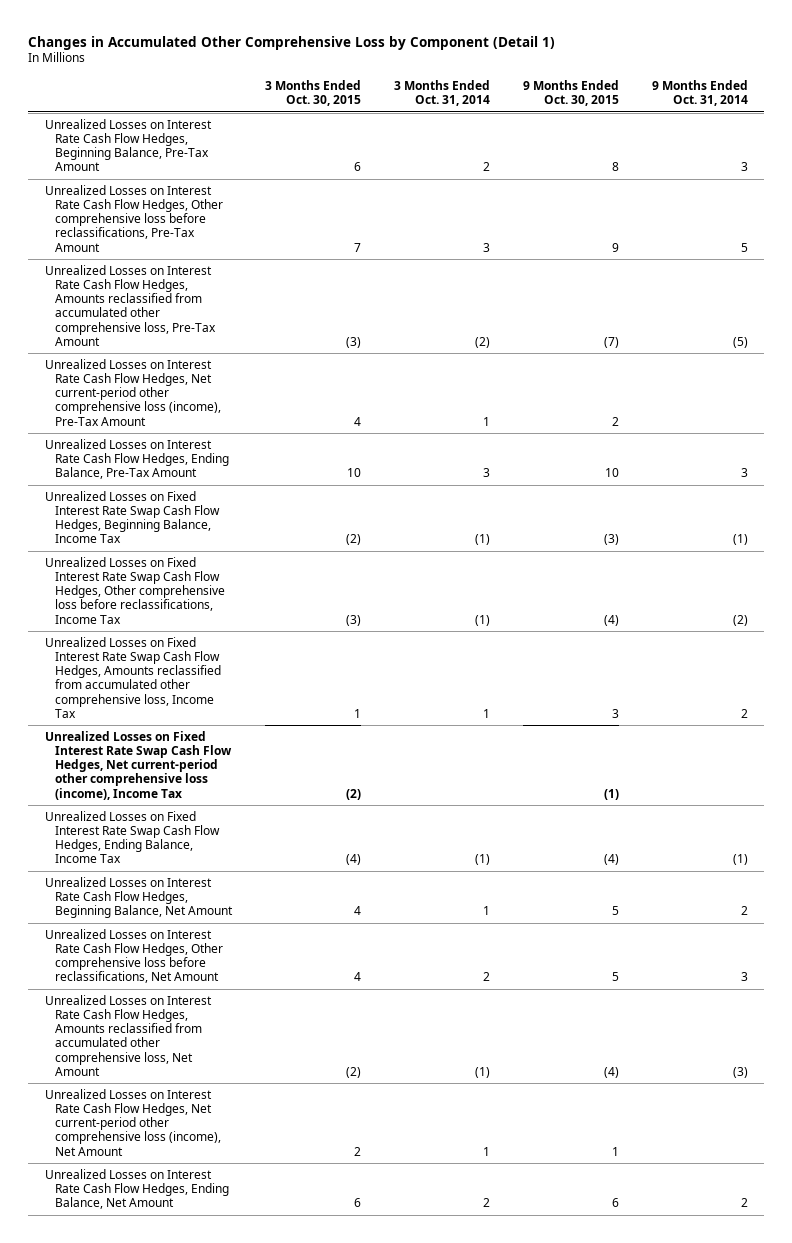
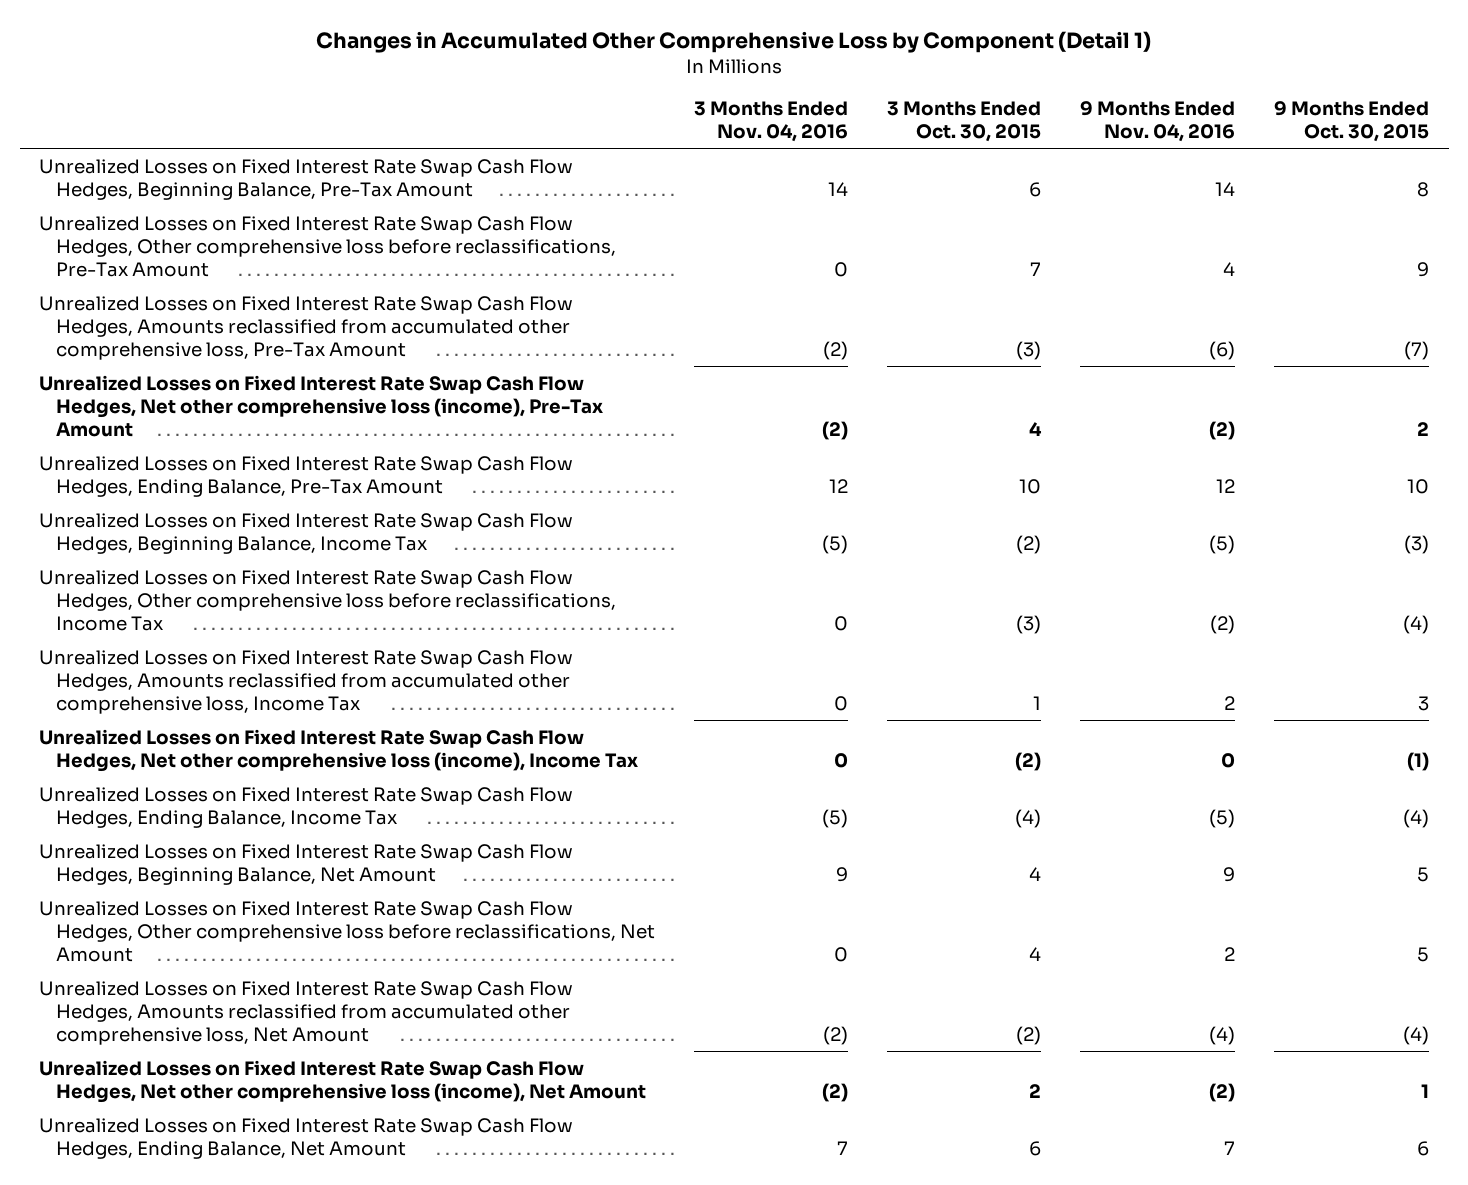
[393,80,490,107] 3 Months Ended Oct. 31, 2014 -> none
[651,80,748,107] 9 Months Ended Oct. 31, 2014 -> none
none -> [694,100,849,142] 3 Months Ended Nov. 04, 2016
none -> [1080,100,1236,142] 9 Months Ended Nov. 04, 2016
[44,118,212,172] Unrealized Losses on Interest Rate Cash Flow Hedges, Beginning Balance, Pre-Tax Amount -> [39,158,574,200] Unrealized Losses on Fixed Interest Rate Swap Cash Flow Hedges, Beginning Balance, Pre-Tax Amount
[44,184,224,252] Unrealized Losses on Interest Rate Cash Flow Hedges, Other comprehensive loss before reclassifications, Pre-Tax Amount -> [39,215,617,277] Unrealized Losses on Fixed Interest Rate Swap Cash Flow Hedges, Other comprehensive loss before reclassifications, Pre-Tax Amount
[44,264,217,346] Unrealized Losses on Interest Rate Cash Flow Hedges, Amounts reclassified from accumulated other comprehensive loss, Pre-Tax Amount -> [39,295,574,360] Unrealized Losses on Fixed Interest Rate Swap Cash Flow Hedges, Amounts reclassified from accumulated other comprehensive loss, Pre-Tax Amount
[44,358,222,426] Unrealized Losses on Interest Rate Cash Flow Hedges, Net current-period other comprehensive loss (income), Pre-Tax Amount -> [39,374,604,437] Unrealized Losses on Fixed Interest Rate Swap Cash Flow Hedges, Net other comprehensive loss (income), Pre-Tax Amount
[44,438,230,480] Unrealized Losses on Interest Rate Cash Flow Hedges, Ending Balance, Pre-Tax Amount -> [39,455,574,497] Unrealized Losses on Fixed Interest Rate Swap Cash Flow Hedges, Ending Balance, Pre-Tax Amount
[44,730,233,800] Unrealized Losses on Fixed Interest Rate Swap Cash Flow Hedges, Net current-period other comprehensive loss (income), Income Tax -> [39,728,639,772] Unrealized Losses on Fixed Interest Rate Swap Cash Flow Hedges, Net other comprehensive loss (income), Income Tax
[44,876,234,919] Unrealized Losses on Interest Rate Cash Flow Hedges, Beginning Balance, Net Amount -> [39,843,574,885] Unrealized Losses on Fixed Interest Rate Swap Cash Flow Hedges, Beginning Balance, Net Amount
[44,928,224,984] Unrealized Losses on Interest Rate Cash Flow Hedges, Other comprehensive loss before reclassifications, Net Amount -> [39,900,656,962] Unrealized Losses on Fixed Interest Rate Swap Cash Flow Hedges, Other comprehensive loss before reclassifications, Net Amount
[44,994,212,1076] Unrealized Losses on Interest Rate Cash Flow Hedges, Amounts reclassified from accumulated other comprehensive loss, Net Amount -> [39,980,574,1045] Unrealized Losses on Fixed Interest Rate Swap Cash Flow Hedges, Amounts reclassified from accumulated other comprehensive loss, Net Amount
[44,1088,222,1156] Unrealized Losses on Interest Rate Cash Flow Hedges, Net current-period other comprehensive loss (income), Net Amount -> [39,1059,647,1103] Unrealized Losses on Fixed Interest Rate Swap Cash Flow Hedges, Net other comprehensive loss (income), Net Amount
[44,1168,230,1210] Unrealized Losses on Interest Rate Cash Flow Hedges, Ending Balance, Net Amount -> [39,1117,574,1159] Unrealized Losses on Fixed Interest Rate Swap Cash Flow Hedges, Ending Balance, Net Amount

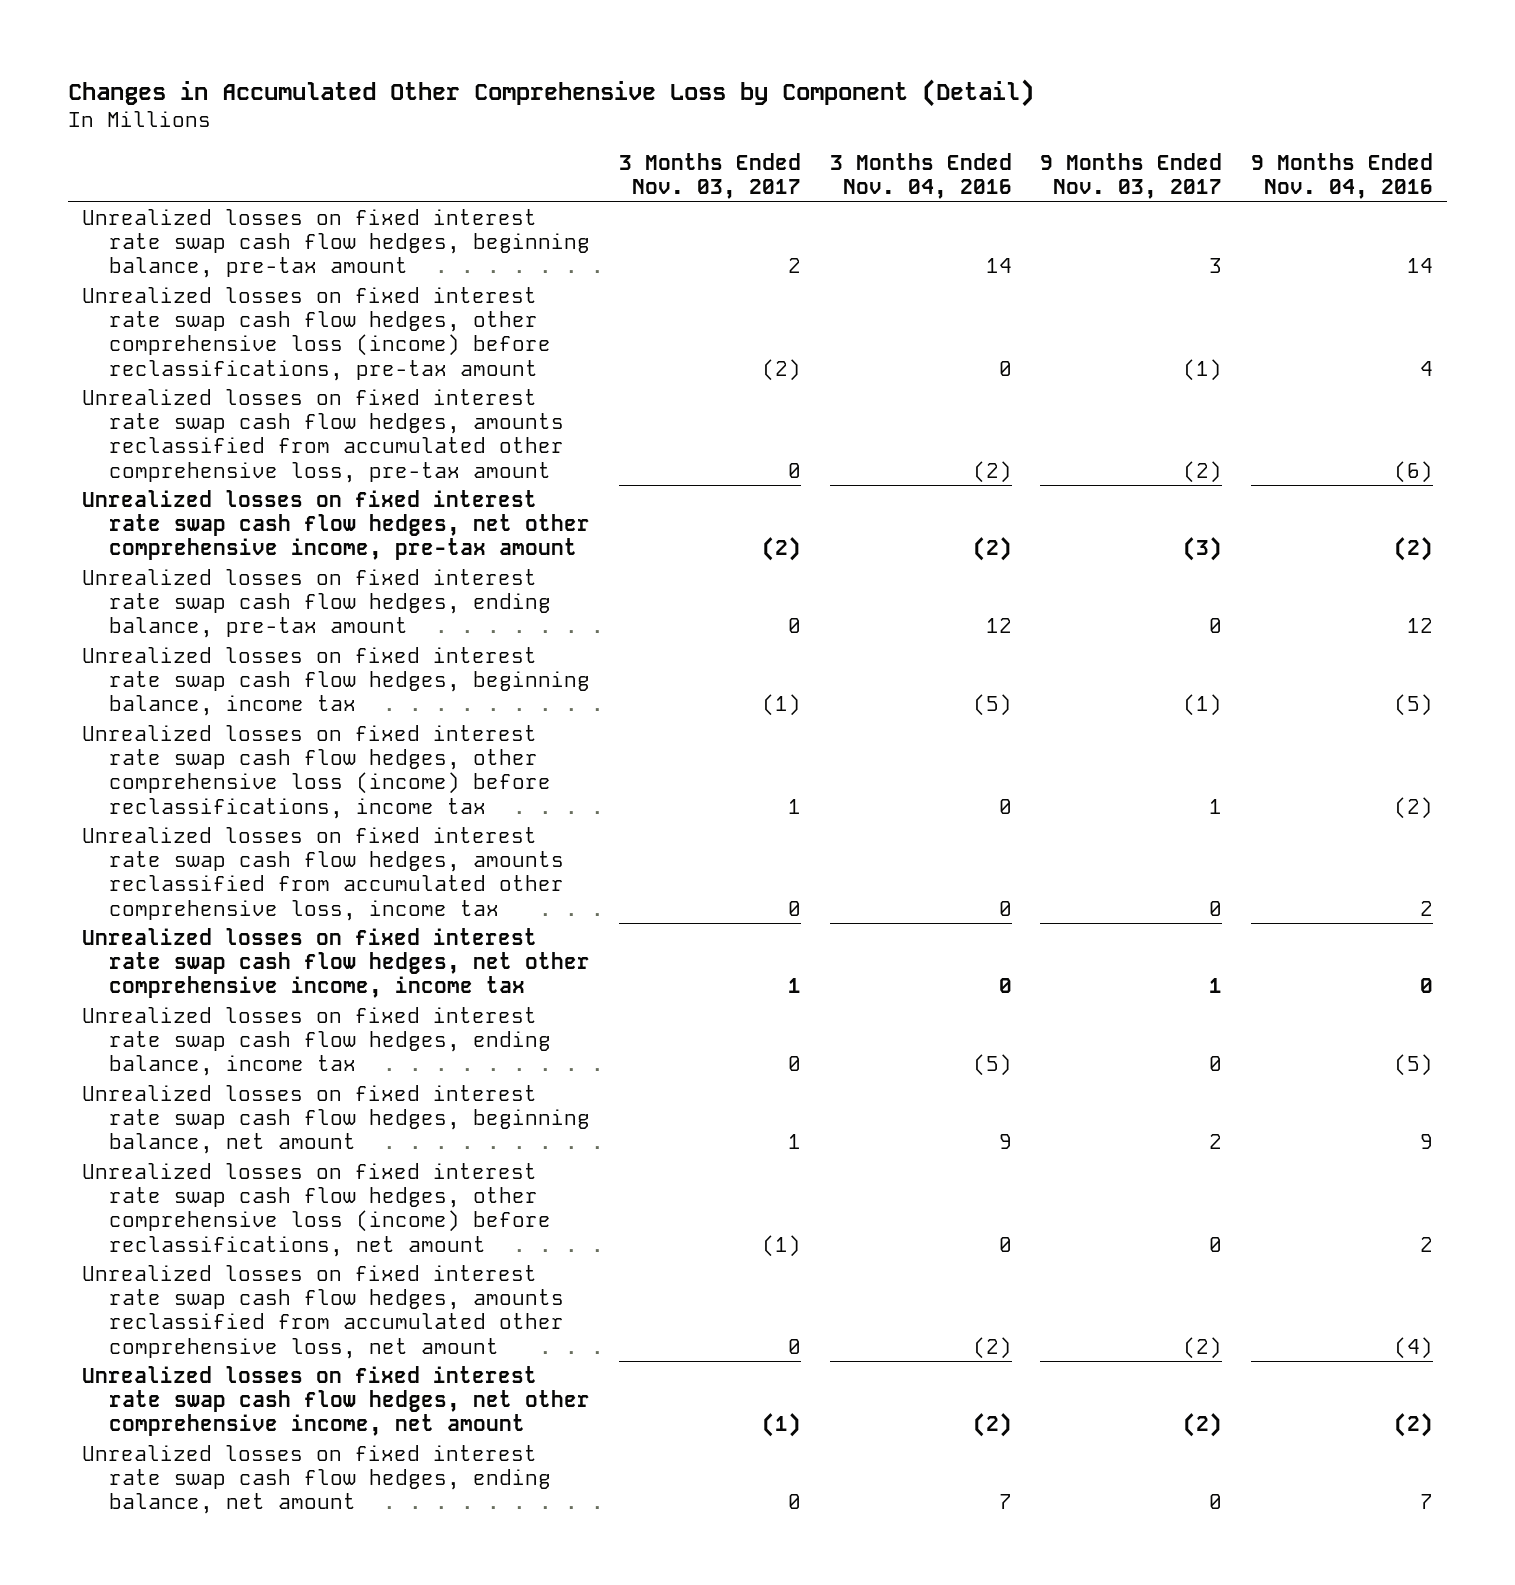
[316,31,1152,54] Changes in Accumulated Other Comprehensive Loss by Component (Detail 1) -> [67,78,1034,107] Changes in Accumulated Other Comprehensive Loss by Component (Detail)
[887,100,1042,142] 3 Months Ended Oct. 30, 2015 -> none
[1274,100,1430,142] 9 Months Ended Oct. 30, 2015 -> none
none -> [618,153,801,200] 3 Months Ended Nov. 03, 2017
none -> [1040,153,1223,200] 9 Months Ended Nov. 03, 2017
[39,158,574,200] Unrealized Losses on Fixed Interest Rate Swap Cash Flow Hedges, Beginning Balance, Pre-Tax Amount -> [82,208,591,279] Unrealized losses on fixed interest rate swap cash flow hedges, beginning balance, pre-tax amount
[39,215,617,277] Unrealized Losses on Fixed Interest Rate Swap Cash Flow Hedges, Other comprehensive loss before reclassifications, Pre-Tax Amount -> [82,286,552,381] Unrealized losses on fixed interest rate swap cash flow hedges, other comprehensive loss (income) before reclassifications, pre-tax amount
[39,295,574,360] Unrealized Losses on Fixed Interest Rate Swap Cash Flow Hedges, Amounts reclassified from accumulated other comprehensive loss, Pre-Tax Amount -> [82,388,565,483] Unrealized losses on fixed interest rate swap cash flow hedges, amounts reclassified from accumulated other comprehensive loss, pre-tax amount
[39,374,604,437] Unrealized Losses on Fixed Interest Rate Swap Cash Flow Hedges, Net other comprehensive loss (income), Pre-Tax Amount -> [82,489,591,561] Unrealized losses on fixed interest rate swap cash flow hedges, net other comprehensive income, pre-tax amount
[39,455,574,497] Unrealized Losses on Fixed Interest Rate Swap Cash Flow Hedges, Ending Balance, Pre-Tax Amount -> [82,568,552,639] Unrealized losses on fixed interest rate swap cash flow hedges, ending balance, pre-tax amount
[39,512,574,554] Unrealized Losses on Fixed Interest Rate Swap Cash Flow Hedges, Beginning Balance, Income Tax -> [82,646,591,717] Unrealized losses on fixed interest rate swap cash flow hedges, beginning balance, income tax
[39,569,617,631] Unrealized Losses on Fixed Interest Rate Swap Cash Flow Hedges, Other comprehensive loss before reclassifications, Income Tax -> [82,724,552,819] Unrealized losses on fixed interest rate swap cash flow hedges, other comprehensive loss (income) before reclassifications, income tax
[39,649,574,714] Unrealized Losses on Fixed Interest Rate Swap Cash Flow Hedges, Amounts reclassified from accumulated other comprehensive loss, Income Tax -> [82,826,565,921] Unrealized losses on fixed interest rate swap cash flow hedges, amounts reclassified from accumulated other comprehensive loss, income tax
[39,728,639,772] Unrealized Losses on Fixed Interest Rate Swap Cash Flow Hedges, Net other comprehensive loss (income), Income Tax -> [82,927,591,999] Unrealized losses on fixed interest rate swap cash flow hedges, net other comprehensive income, income tax
[39,786,574,828] Unrealized Losses on Fixed Interest Rate Swap Cash Flow Hedges, Ending Balance, Income Tax -> [82,1006,552,1077] Unrealized losses on fixed interest rate swap cash flow hedges, ending balance, income tax
[39,843,574,885] Unrealized Losses on Fixed Interest Rate Swap Cash Flow Hedges, Beginning Balance, Net Amount -> [82,1084,591,1155] Unrealized losses on fixed interest rate swap cash flow hedges, beginning balance, net amount
[39,900,656,962] Unrealized Losses on Fixed Interest Rate Swap Cash Flow Hedges, Other comprehensive loss before reclassifications, Net Amount -> [82,1162,552,1257] Unrealized losses on fixed interest rate swap cash flow hedges, other comprehensive loss (income) before reclassifications, net amount
[39,980,574,1045] Unrealized Losses on Fixed Interest Rate Swap Cash Flow Hedges, Amounts reclassified from accumulated other comprehensive loss, Net Amount -> [82,1264,565,1359] Unrealized losses on fixed interest rate swap cash flow hedges, amounts reclassified from accumulated other comprehensive loss, net amount
[39,1059,647,1103] Unrealized Losses on Fixed Interest Rate Swap Cash Flow Hedges, Net other comprehensive loss (income), Net Amount -> [82,1365,591,1437] Unrealized losses on fixed interest rate swap cash flow hedges, net other comprehensive income, net amount
[39,1117,574,1159] Unrealized Losses on Fixed Interest Rate Swap Cash Flow Hedges, Ending Balance, Net Amount -> [82,1444,552,1515] Unrealized losses on fixed interest rate swap cash flow hedges, ending balance, net amount

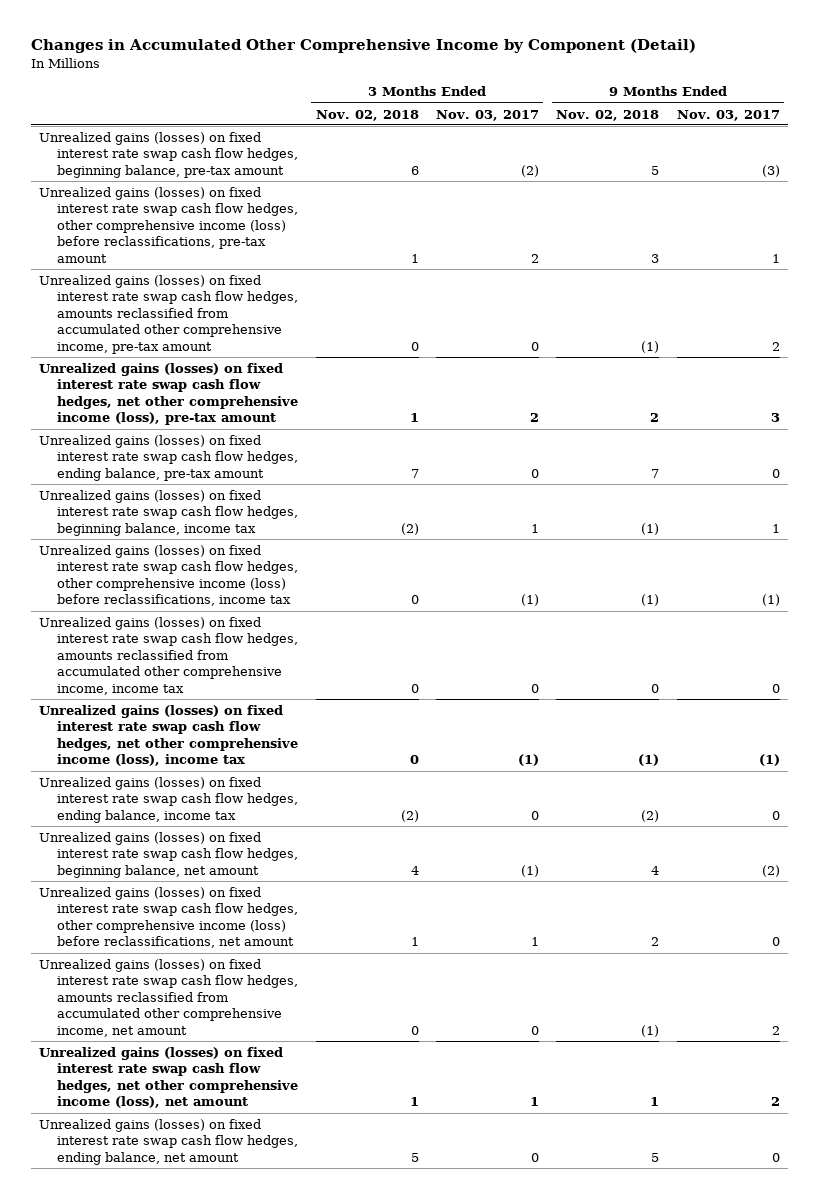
[67,78,1034,107] Changes in Accumulated Other Comprehensive Loss by Component (Detail) -> [30,39,696,54] Changes in Accumulated Other Comprehensive Income by Component (Detail)
[829,153,1012,200] 3 Months Ended Nov. 04, 2016 -> none
[1250,153,1433,200] 9 Months Ended Nov. 04, 2016 -> none
none -> [315,109,419,121] Nov. 02, 2018
none -> [556,109,660,121] Nov. 02, 2018
[82,208,591,279] Unrealized losses on fixed interest rate swap cash flow hedges, beginning balance, pre-tax amount -> [39,131,299,178] Unrealized gains (losses) on fixed interest rate swap cash flow hedges, beginning balance, pre-tax amount
[787,258,801,274] 2 -> [521,164,540,177] (2)
[1209,258,1223,274] 3 -> [761,164,780,177] (3)
[82,286,552,381] Unrealized losses on fixed interest rate swap cash flow hedges, other comprehensive loss (income) before reclassifications, pre-tax amount -> [39,186,299,263] Unrealized gains (losses) on fixed interest rate swap cash flow hedges, other comprehensive income (loss) before reclassifications, pre-tax amount
[761,358,801,381] (2) -> [531,253,540,263] 2
[1183,358,1223,381] (1) -> [771,253,780,263] 1
[82,388,565,483] Unrealized losses on fixed interest rate swap cash flow hedges, amounts reclassified from accumulated other comprehensive loss, pre-tax amount -> [39,274,299,354] Unrealized gains (losses) on fixed interest rate swap cash flow hedges, amounts reclassified from accumulated other comprehensive income, pre-tax amount
[1183,460,1223,483] (2) -> [771,341,780,351] 2
[82,489,591,561] Unrealized losses on fixed interest rate swap cash flow hedges, net other comprehensive income, pre-tax amount -> [39,362,299,426] Unrealized gains (losses) on fixed interest rate swap cash flow hedges, net other comprehensive income (loss), pre-tax amount
[761,537,801,562] (2) -> [530,413,540,423] 2
[1183,537,1223,562] (3) -> [770,413,780,423] 3
[82,568,552,639] Unrealized losses on fixed interest rate swap cash flow hedges, ending balance, pre-tax amount -> [39,434,299,481] Unrealized gains (losses) on fixed interest rate swap cash flow hedges, ending balance, pre-tax amount
[82,646,591,717] Unrealized losses on fixed interest rate swap cash flow hedges, beginning balance, income tax -> [39,489,299,536] Unrealized gains (losses) on fixed interest rate swap cash flow hedges, beginning balance, income tax
[761,694,801,717] (1) -> [531,523,540,533] 1
[1183,694,1223,717] (1) -> [771,523,780,533] 1
[82,724,552,819] Unrealized losses on fixed interest rate swap cash flow hedges, other comprehensive loss (income) before reclassifications, income tax -> [39,544,299,607] Unrealized gains (losses) on fixed interest rate swap cash flow hedges, other comprehensive income (loss) before reclassifications, income tax
[787,798,801,814] 1 -> [521,594,540,607] (1)
[1209,798,1223,814] 1 -> [761,594,780,607] (1)
[82,826,565,921] Unrealized losses on fixed interest rate swap cash flow hedges, amounts reclassified from accumulated other comprehensive loss, income tax -> [39,616,299,695] Unrealized gains (losses) on fixed interest rate swap cash flow hedges, amounts reclassified from accumulated other comprehensive income, income tax
[82,927,591,999] Unrealized losses on fixed interest rate swap cash flow hedges, net other comprehensive income, income tax -> [39,704,299,767] Unrealized gains (losses) on fixed interest rate swap cash flow hedges, net other comprehensive income (loss), income tax
[787,978,801,994] 1 -> [518,754,540,767] (1)
[1209,978,1223,994] 1 -> [758,754,780,767] (1)
[82,1006,552,1077] Unrealized losses on fixed interest rate swap cash flow hedges, ending balance, income tax -> [39,776,299,823] Unrealized gains (losses) on fixed interest rate swap cash flow hedges, ending balance, income tax
[82,1084,591,1155] Unrealized losses on fixed interest rate swap cash flow hedges, beginning balance, net amount -> [39,831,299,878] Unrealized gains (losses) on fixed interest rate swap cash flow hedges, beginning balance, net amount
[787,1134,801,1150] 1 -> [521,864,540,877] (1)
[1209,1134,1223,1150] 2 -> [761,864,780,877] (2)
[82,1162,552,1257] Unrealized losses on fixed interest rate swap cash flow hedges, other comprehensive loss (income) before reclassifications, net amount -> [39,886,299,949] Unrealized gains (losses) on fixed interest rate swap cash flow hedges, other comprehensive income (loss) before reclassifications, net amount
[761,1234,801,1257] (1) -> [531,937,540,947] 1
[82,1264,565,1359] Unrealized losses on fixed interest rate swap cash flow hedges, amounts reclassified from accumulated other comprehensive loss, net amount -> [39,958,299,1037] Unrealized gains (losses) on fixed interest rate swap cash flow hedges, amounts reclassified from accumulated other comprehensive income, net amount
[1183,1336,1223,1359] (2) -> [771,1025,780,1035] 2
[82,1365,591,1437] Unrealized losses on fixed interest rate swap cash flow hedges, net other comprehensive income, net amount -> [39,1046,299,1109] Unrealized gains (losses) on fixed interest rate swap cash flow hedges, net other comprehensive income (loss), net amount
[761,1413,801,1438] (1) -> [530,1097,540,1107] 1
[1183,1413,1223,1438] (2) -> [770,1097,780,1107] 2
[82,1444,552,1515] Unrealized losses on fixed interest rate swap cash flow hedges, ending balance, net amount -> [39,1118,299,1165] Unrealized gains (losses) on fixed interest rate swap cash flow hedges, ending balance, net amount

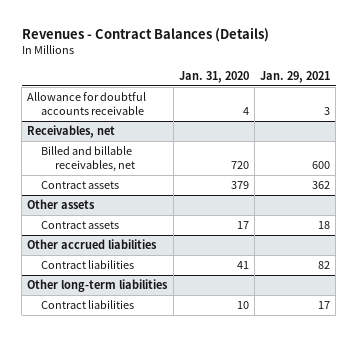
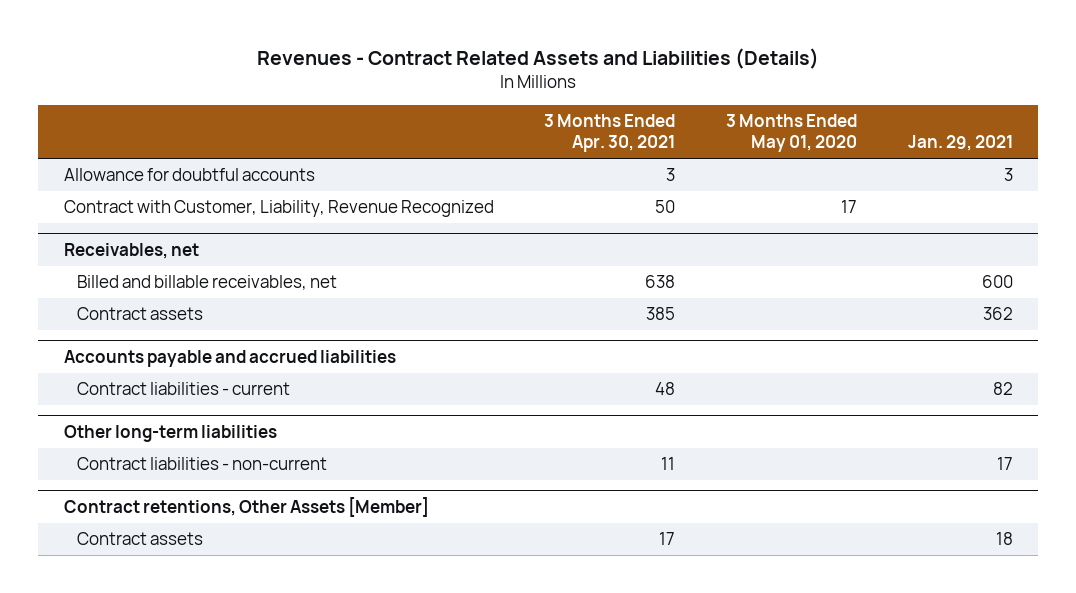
[21,27,269,43] Revenues - Contract Balances (Details) -> [257,47,820,69] Revenues - Contract Related Assets and Liabilities (Details)
[178,70,249,83] Jan. 31, 2020 -> none
none -> [544,114,676,153] 3 Months Ended Apr. 30, 2021
none -> [726,114,858,153] 3 Months Ended May 01, 2020
[27,92,147,115] Allowance for doubtful accounts receivable -> [63,168,315,182] Allowance for doubtful accounts
none -> [63,200,494,218] Contract with Customer, Liability, Revenue Recognized
[27,199,96,210] Other assets -> none
[41,221,120,230] Contract assets -> none
[27,239,158,250] Other accrued liabilities -> none
none -> [63,349,396,367] Accounts payable and accrued liabilities
[41,260,135,270] Contract liabilities -> [77,382,291,396] Contract liabilities - current
[41,300,135,310] Contract liabilities -> [77,457,328,471] Contract liabilities - non-current
none -> [63,496,429,517] Contract retentions, Other Assets [Member]
none -> [77,532,204,546] Contract assets

